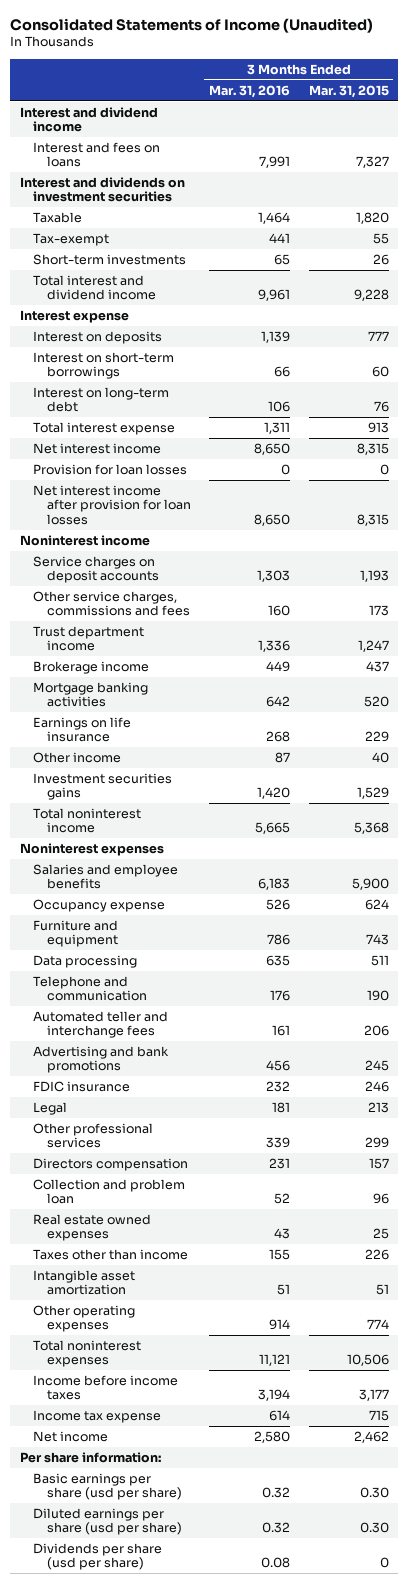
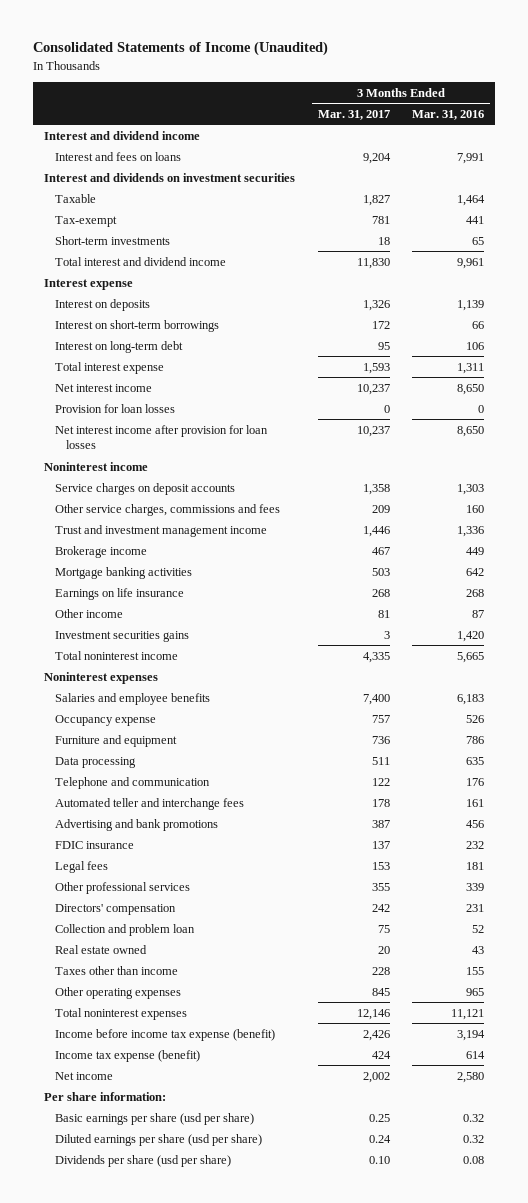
[308,84,389,98] Mar. 31, 2015 -> none
none -> [317,109,390,120] Mar. 31, 2017
[33,626,145,652] Trust department income -> [55,524,268,537] Trust and investment management income
[33,1102,68,1116] Legal -> [55,860,109,873] Legal fees
[33,1158,189,1172] Directors compensation -> [55,903,177,915] Directors' compensation
[33,1214,152,1242] Real estate owned expenses -> [55,944,148,954] Real estate owned
[33,1270,136,1296] Intangible asset amortization -> none
[269,1319,291,1331] 914 -> [466,987,485,996] 965
[33,1375,179,1401] Income before income taxes -> [55,1028,276,1041] Income before income tax expense (benefit)
[33,1410,162,1424] Income tax expense -> [55,1049,201,1062] Income tax expense (benefit)

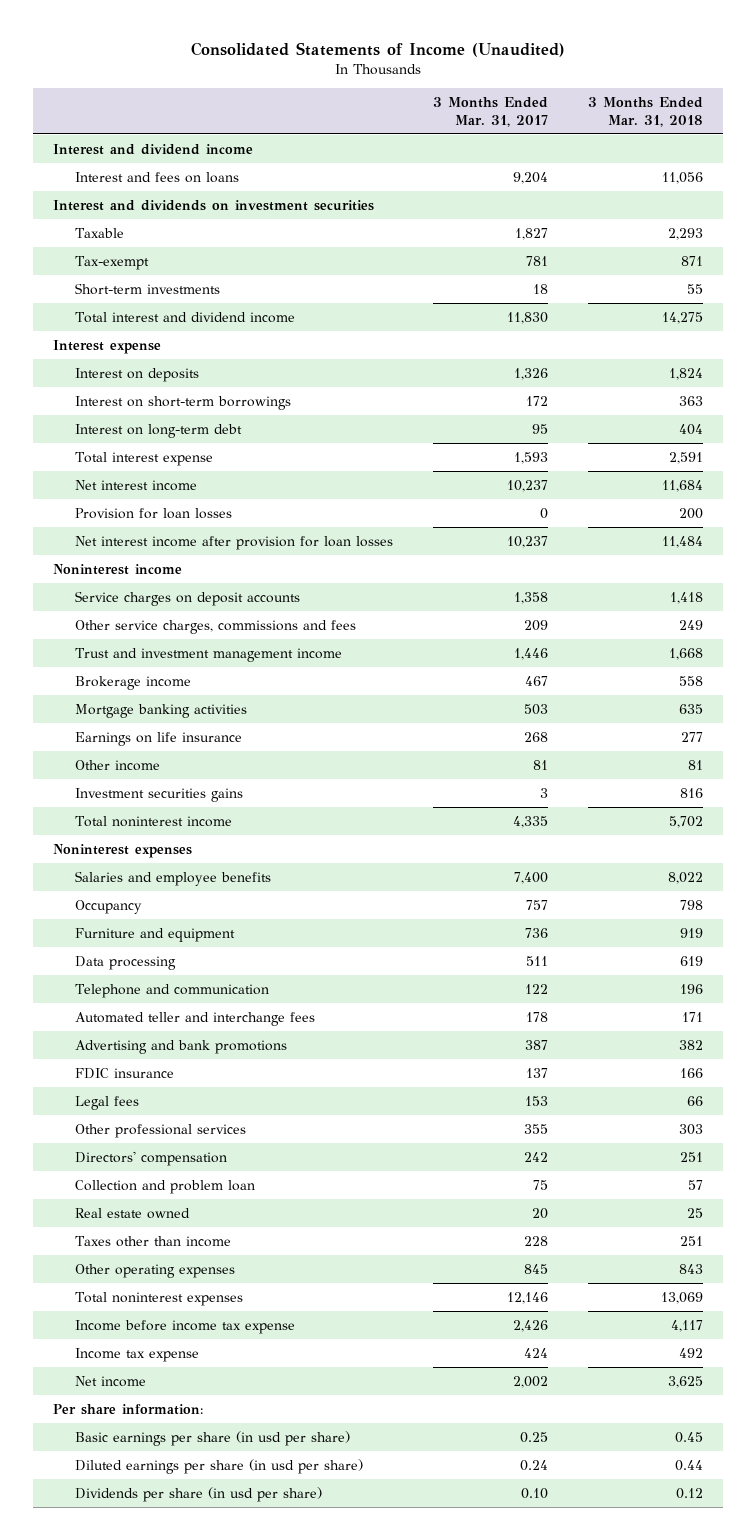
[412,109,485,120] Mar. 31, 2016 -> none
none -> [588,96,704,127] 3 Months Ended Mar. 31, 2018
[55,714,157,726] Occupancy expense -> [75,899,143,914] Occupancy
[55,1028,276,1041] Income before income tax expense (benefit) -> [75,1319,296,1334] Income before income tax expense
[55,1049,201,1062] Income tax expense (benefit) -> [75,1347,200,1362] Income tax expense
[55,1112,255,1125] Basic earnings per share (usd per share) -> [75,1430,351,1446] Basic earnings per share (in usd per share)
[55,1133,263,1146] Diluted earnings per share (usd per share) -> [75,1458,364,1474] Diluted earnings per share (in usd per share)
[55,1154,232,1167] Dividends per share (usd per share) -> [75,1486,323,1502] Dividends per share (in usd per share)

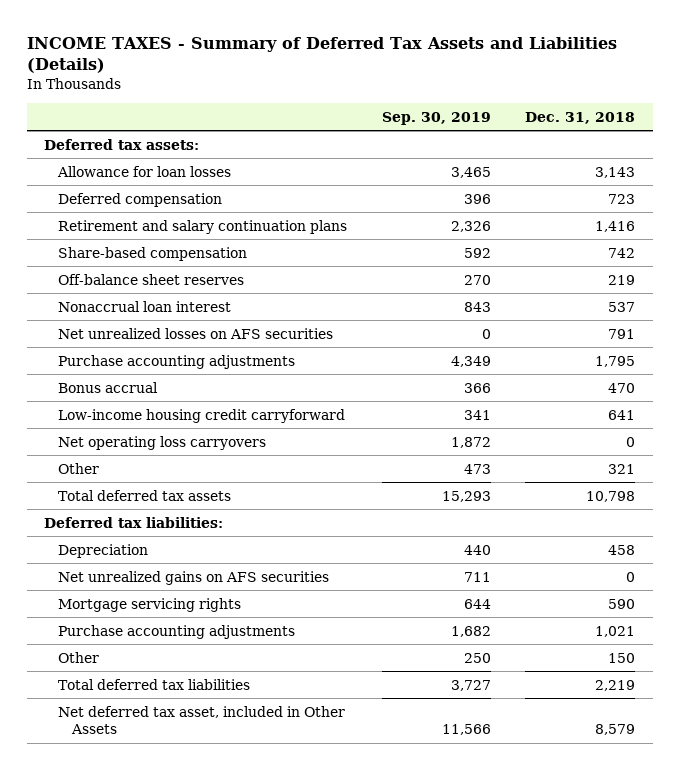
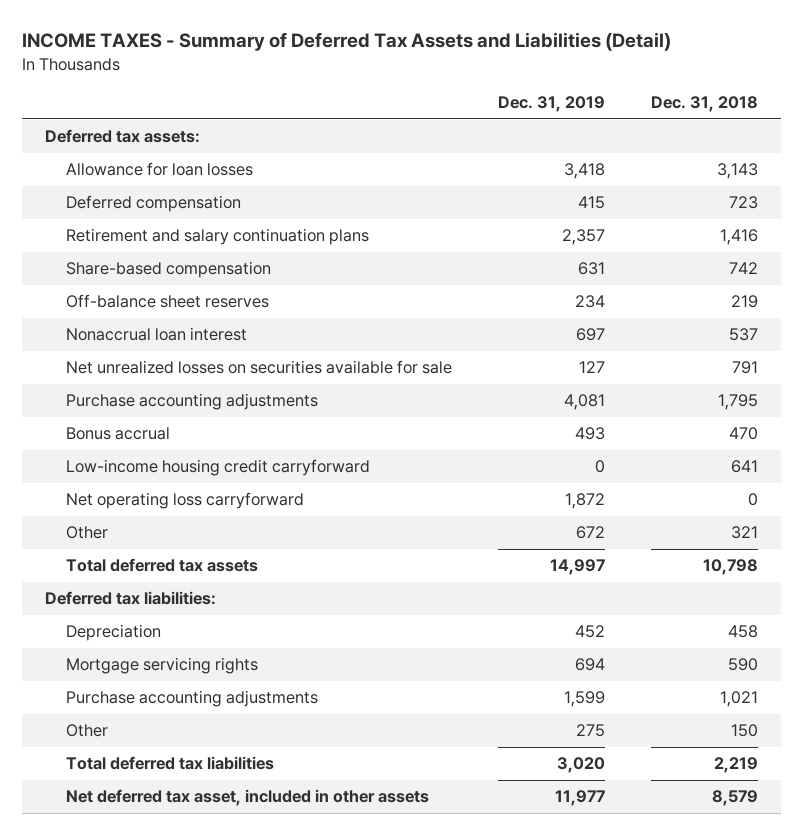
[27,36,618,74] INCOME TAXES - Summary of Deferred Tax Assets and Liabilities (Details) -> [21,32,671,52] INCOME TAXES - Summary of Deferred Tax Assets and Liabilities (Detail)
[381,111,491,125] Sep. 30, 2019 -> none
none -> [498,96,606,113] Dec. 31, 2019
[58,327,334,339] Net unrealized losses on AFS securities -> [66,360,453,375] Net unrealized losses on securities available for sale
[58,435,267,450] Net operating loss carryovers -> [66,492,305,510] Net operating loss carryforward
[58,570,330,585] Net unrealized gains on AFS securities -> none
[58,705,346,735] Net deferred tax asset, included in Other Assets -> [66,789,430,807] Net deferred tax asset, included in other assets

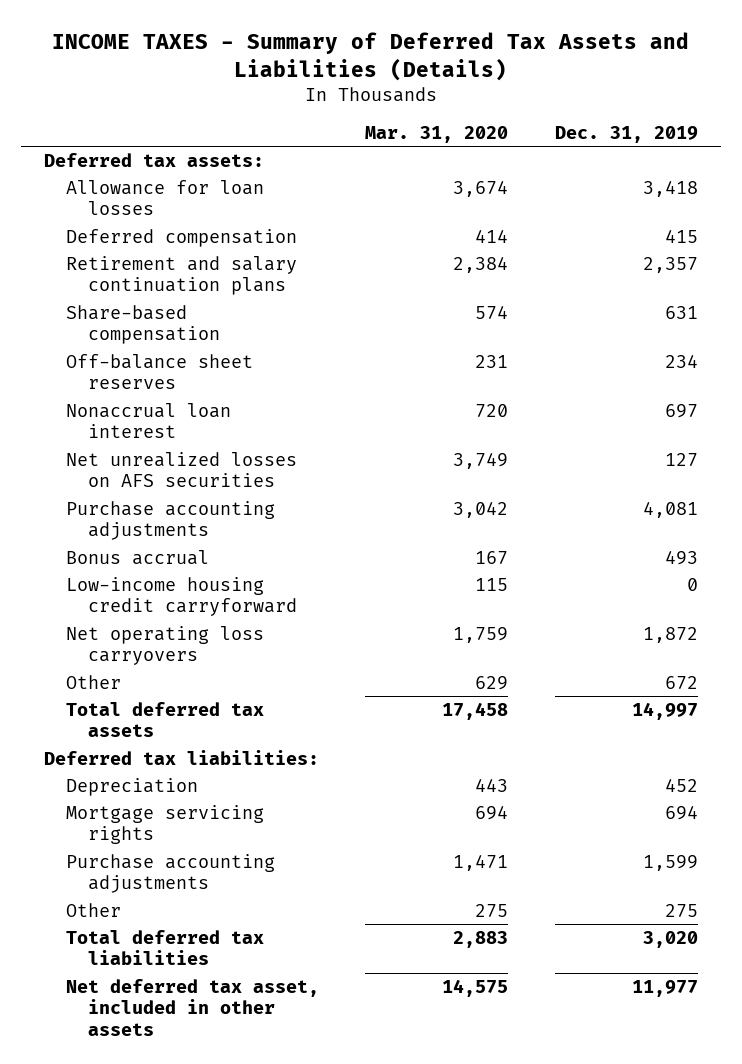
[21,32,671,52] INCOME TAXES - Summary of Deferred Tax Assets and Liabilities (Detail) -> [51,31,689,81] INCOME TAXES - Summary of Deferred Tax Assets and Liabilities (Details)
[650,96,758,113] Dec. 31, 2018 -> none
none -> [365,126,509,144] Mar. 31, 2020
[66,360,453,375] Net unrealized losses on securities available for sale -> [65,451,297,488] Net unrealized losses on AFS securities
[66,492,305,510] Net operating loss carryforward -> [65,625,264,666] Net operating loss carryovers

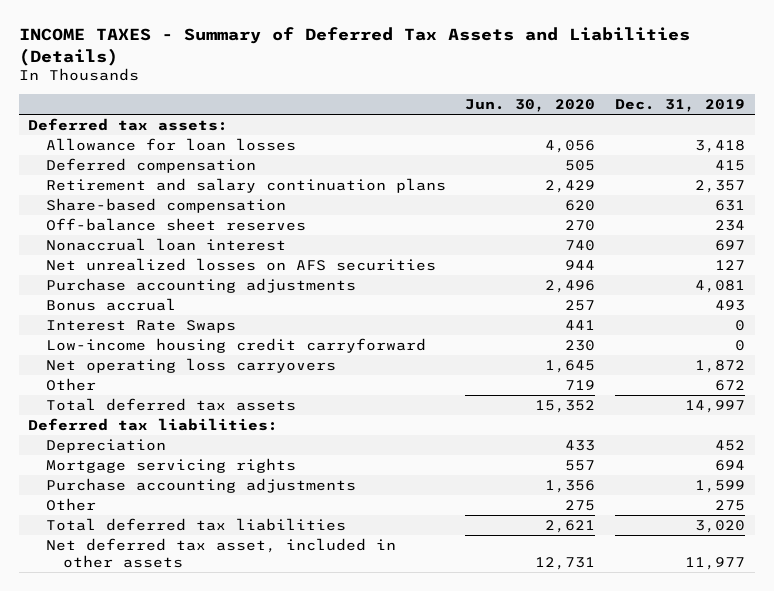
[365,126,509,144] Mar. 31, 2020 -> none
none -> [465,99,596,113] Jun. 30, 2020
none -> [45,319,236,333] Interest Rate Swaps

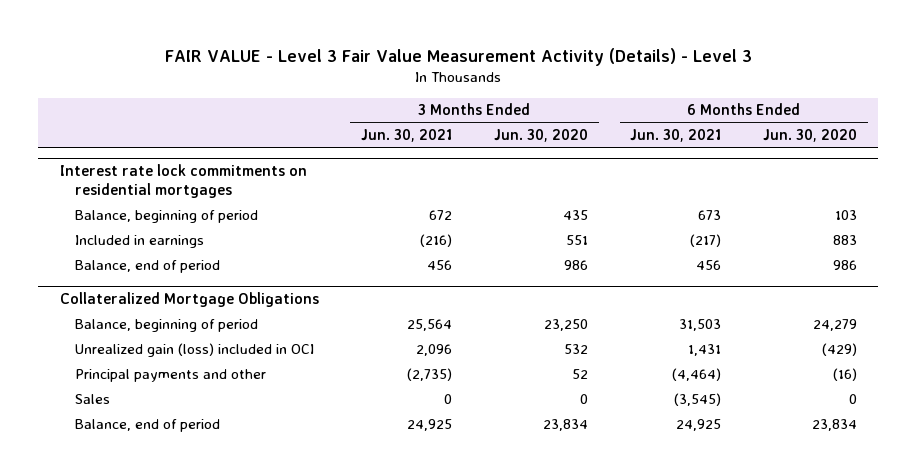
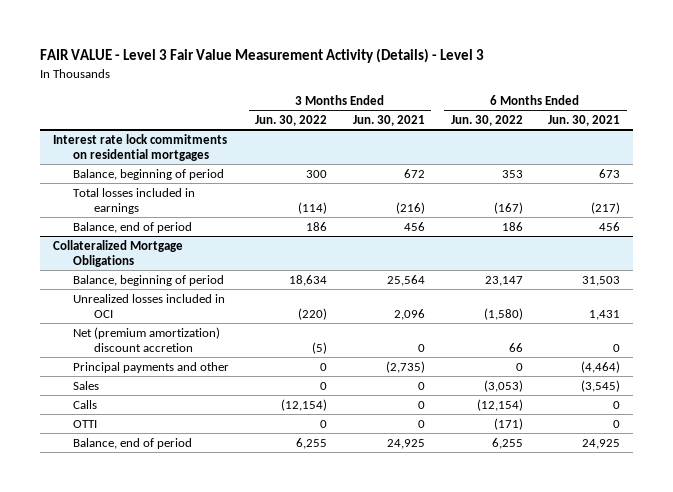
[493,129,588,143] Jun. 30, 2020 -> none
[763,129,858,143] Jun. 30, 2020 -> none
none -> [255,115,328,127] Jun. 30, 2022
none -> [450,115,523,127] Jun. 30, 2022
[75,234,205,248] Included in earnings -> [73,187,196,215] Total losses included in earnings
[75,342,315,357] Unrealized gain (loss) included in OCI -> [73,293,226,319] Unrealized losses included in OCI
none -> [73,326,221,353] Net (premium amortization) discount accretion
none -> [73,399,98,409] Calls
none -> [73,419,98,428] OTTI

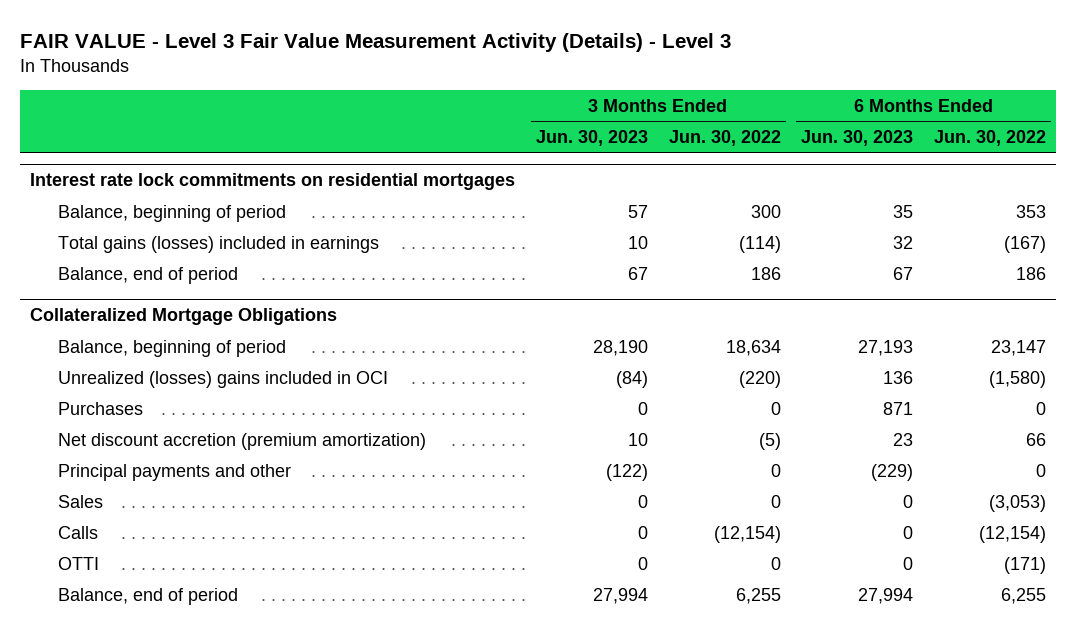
[352,115,425,127] Jun. 30, 2021 -> none
[548,115,621,127] Jun. 30, 2021 -> none
none -> [536,130,649,147] Jun. 30, 2023
none -> [801,130,914,147] Jun. 30, 2023
[73,187,196,215] Total losses included in earnings -> [58,235,380,253] Total gains (losses) included in earnings
[73,293,226,319] Unrealized losses included in OCI -> [58,370,389,388] Unrealized (losses) gains included in OCI
none -> [58,401,144,415] Purchases
[73,326,221,353] Net (premium amortization) discount accretion -> [58,432,427,450] Net discount accretion (premium amortization)

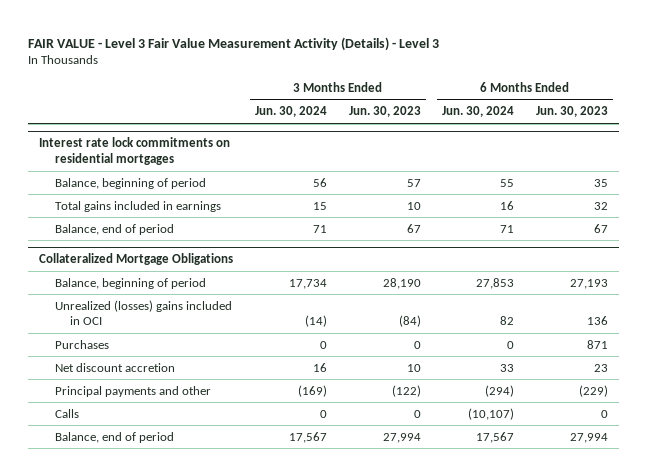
[668,130,781,147] Jun. 30, 2022 -> none
[933,130,1046,147] Jun. 30, 2022 -> none
none -> [254,106,327,118] Jun. 30, 2024
none -> [442,106,515,118] Jun. 30, 2024
[58,235,380,253] Total gains (losses) included in earnings -> [54,200,221,212] Total gains included in earnings
[58,432,427,450] Net discount accretion (premium amortization) -> [54,362,175,372] Net discount accretion
[58,494,104,508] Sales -> none
[58,556,100,570] OTTI -> none

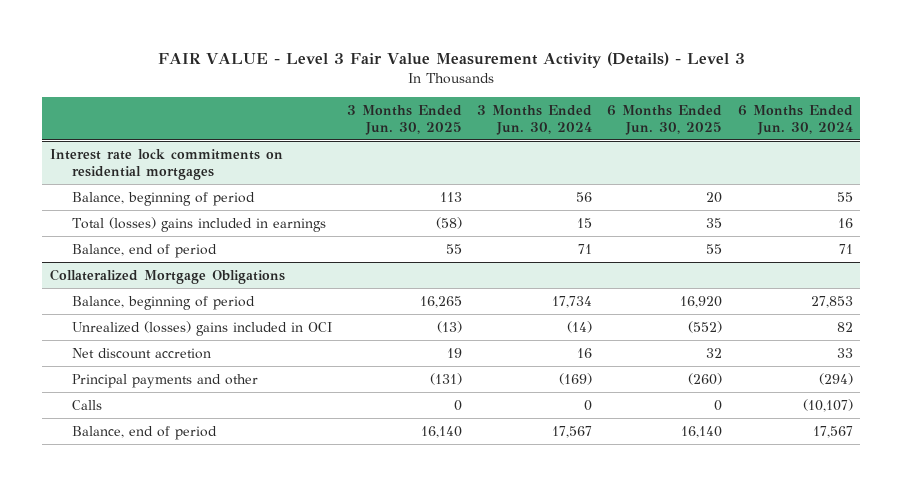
[348,106,421,118] Jun. 30, 2023 -> none
[535,106,608,118] Jun. 30, 2023 -> none
none -> [346,104,462,135] 3 Months Ended Jun. 30, 2025
none -> [607,104,723,135] 6 Months Ended Jun. 30, 2025
[54,200,221,212] Total gains included in earnings -> [71,216,326,232] Total (losses) gains included in earnings
[54,339,109,349] Purchases -> none

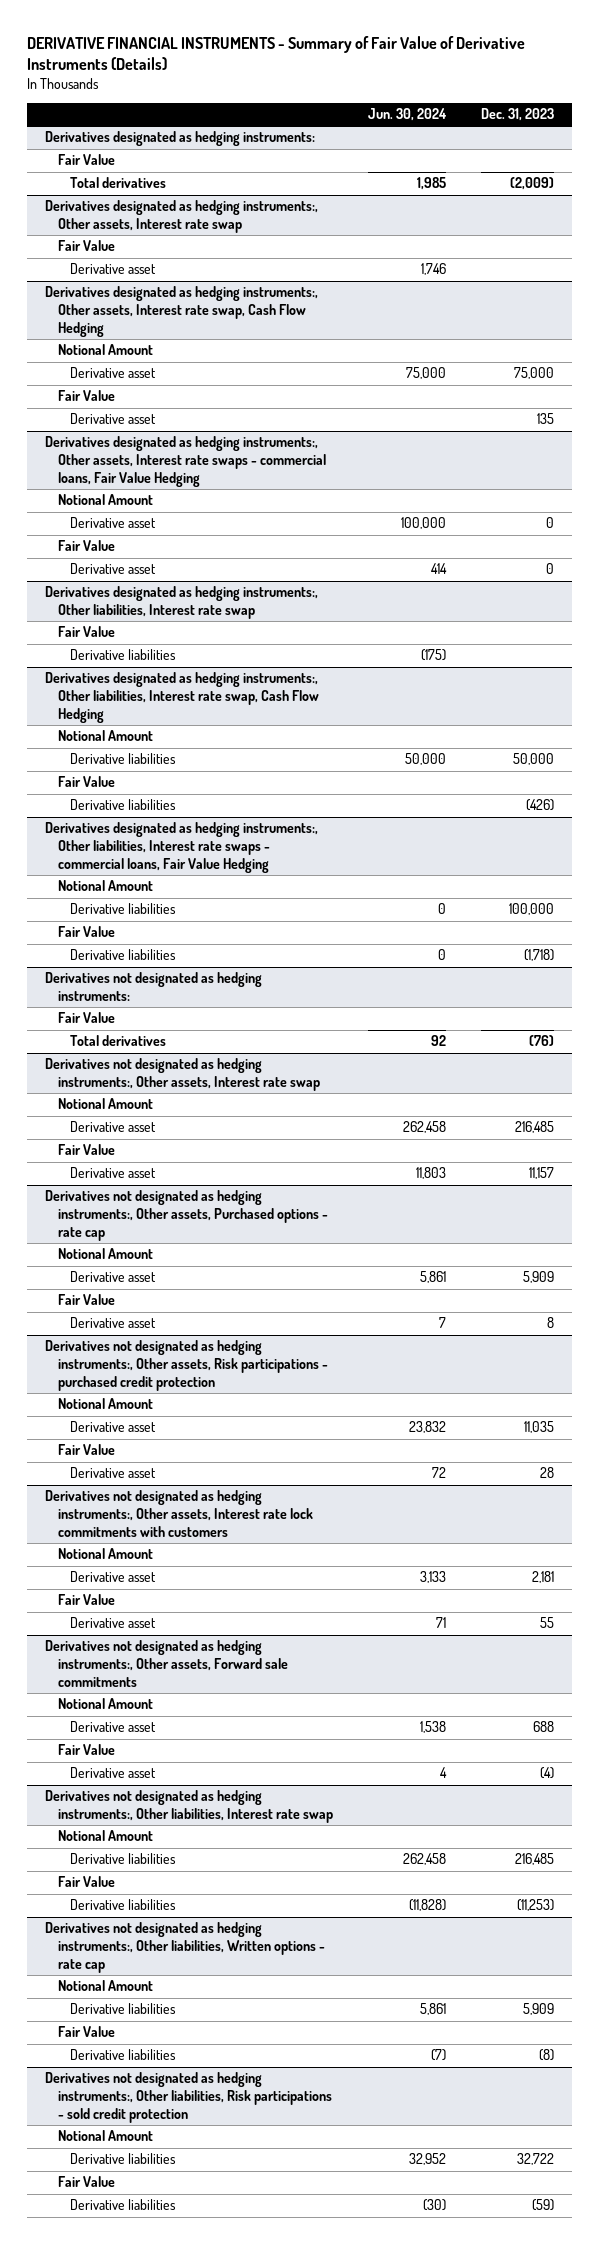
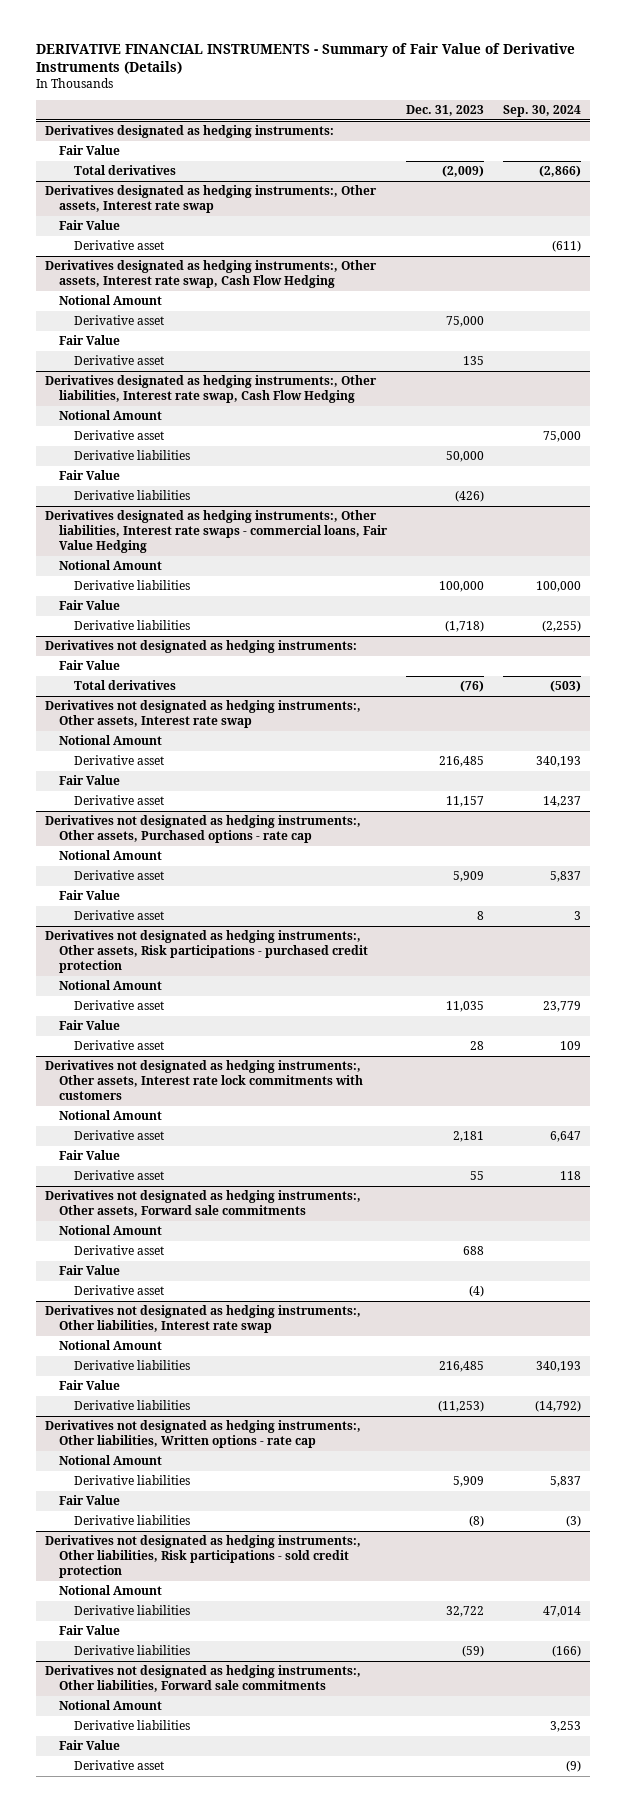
[367,108,447,122] Jun. 30, 2024 -> none
none -> [502,105,581,118] Sep. 30, 2024
[44,436,326,487] Derivatives designated as hedging instruments:, Other assets, Interest rate swaps - commercial loans, Fair Value Hedging -> none
[57,494,153,506] Notional Amount -> none
[70,517,157,529] Derivative asset -> none
[57,540,115,552] Fair Value -> none
[70,563,157,575] Derivative asset -> none
[44,586,318,620] Derivatives designated as hedging instruments:, Other liabilities, Interest rate swap -> none
[57,626,115,638] Fair Value -> none
[70,649,177,661] Derivative liabilities -> none
none -> [74,430,165,441] Derivative asset
none -> [44,1665,361,1693] Derivatives not designated as hedging instruments:, Other liabilities, Forward sale commitments
none -> [59,1700,163,1711] Notional Amount
none -> [74,1720,191,1731] Derivative liabilities
none -> [59,1740,121,1751] Fair Value
none -> [74,1760,165,1771] Derivative asset

